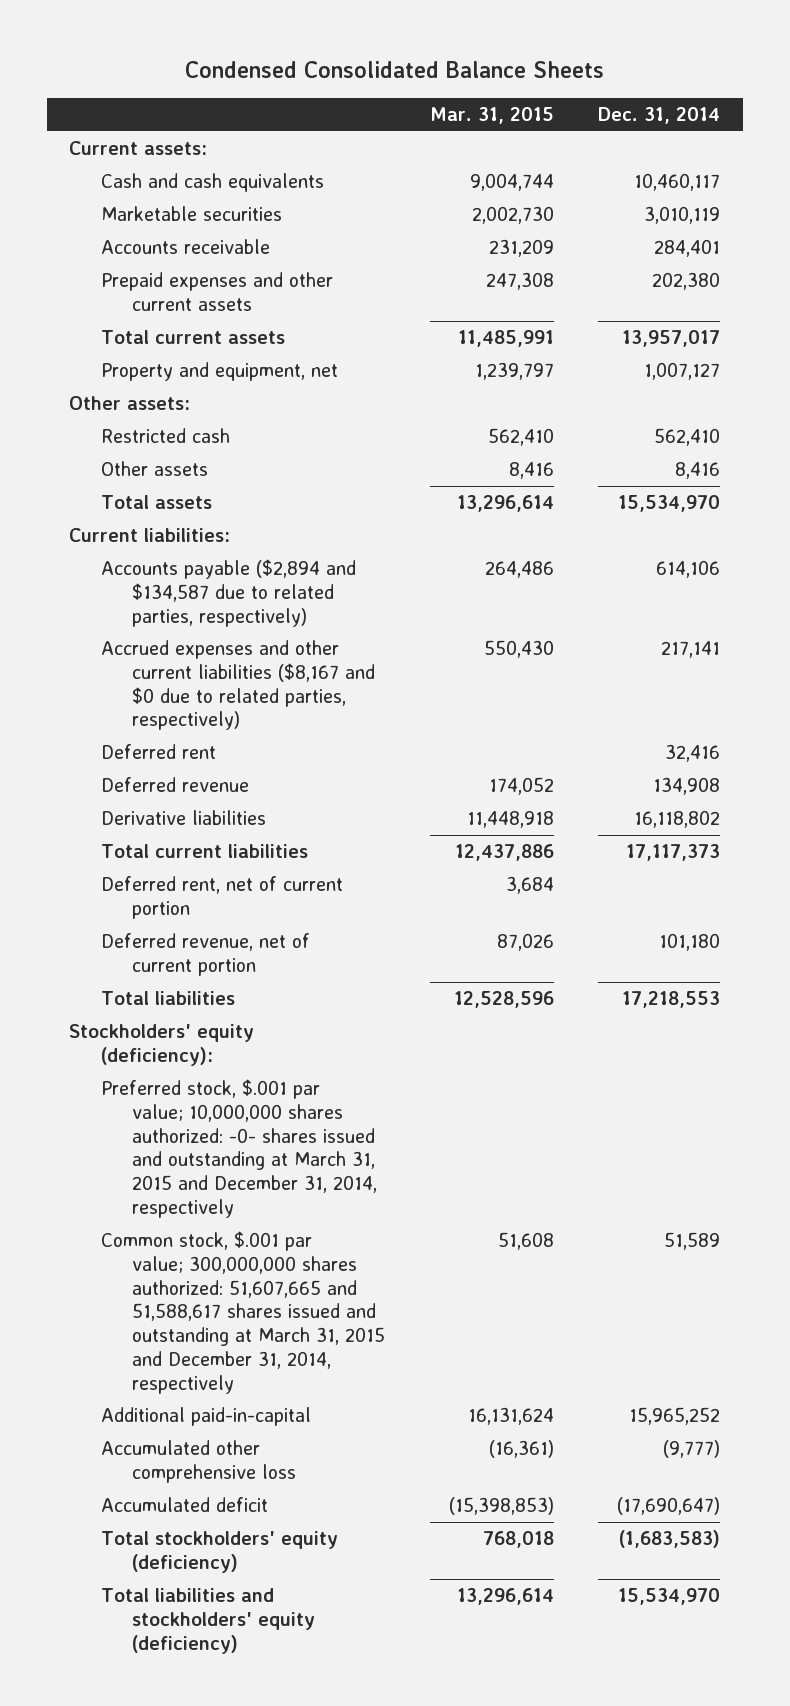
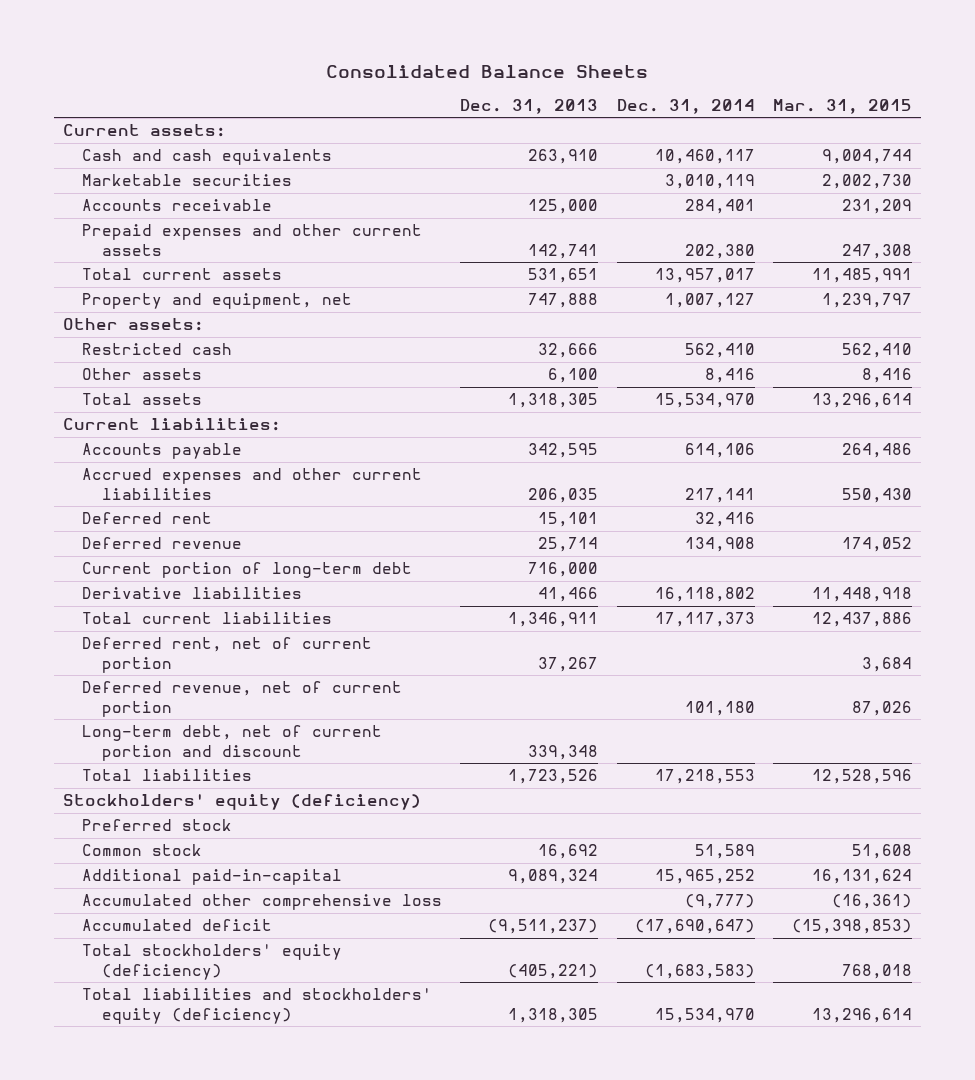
[184,60,604,78] Condensed Consolidated Balance Sheets -> [326,64,649,78] Consolidated Balance Sheets
none -> [460,99,599,115] Dec. 31, 2013
[100,559,356,627] Accounts payable ($2,894 and $134,587 due to related parties, respectively) -> [82,443,243,460] Accounts payable
[100,640,375,731] Accrued expenses and other current liabilities ($8,167 and $0 due to related parties, respectively) -> [82,468,423,500] Accrued expenses and other current liabilities
none -> [82,562,413,579] Current portion of long-term debt
none -> [82,725,383,761] Long-term debt, net of current portion and discount
[69,1024,255,1066] Stockholders' equity (deficiency): -> [62,794,421,811] Stockholders' equity (deficiency)
[100,1079,377,1218] Preferred stock, $.001 par value; 10,000,000 shares authorized: -0- shares issued and outstanding at March 31, 2015 and December 31, 2014, respectively -> [82,819,233,832] Preferred stock
[100,1231,385,1394] Common stock, $.001 par value; 300,000,000 shares authorized: 51,607,665 and 51,588,617 shares issued and outstanding at March 31, 2015 and December 31, 2014, respectively -> [82,844,203,857] Common stock

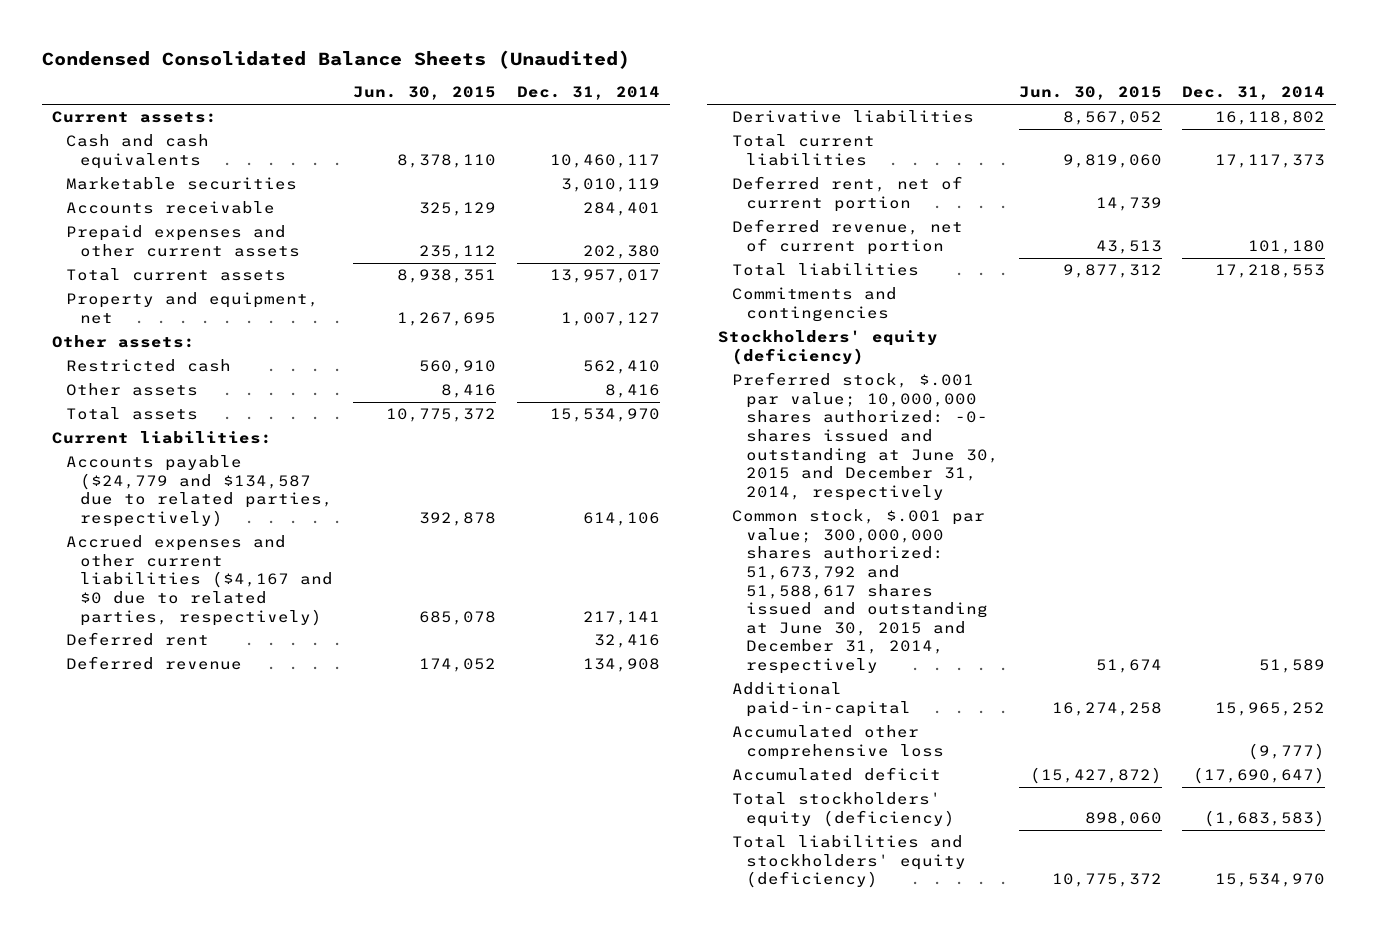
[326,64,649,78] Consolidated Balance Sheets -> [41,49,630,69] Condensed Consolidated Balance Sheets (Unaudited)
[460,99,599,115] Dec. 31, 2013 -> none
[772,99,912,115] Mar. 31, 2015 -> none
none -> [353,86,497,101] Jun. 30, 2015
[82,443,243,460] Accounts payable -> [65,455,333,528] Accounts payable ($24,779 and $134,587 due to related parties, respectively)
[82,468,423,500] Accrued expenses and other current liabilities -> [65,535,333,626] Accrued expenses and other current liabilities ($4,167 and $0 due to related parties, respectively)
[82,562,413,579] Current portion of long-term debt -> none
[82,725,383,761] Long-term debt, net of current portion and discount -> none
none -> [731,287,897,322] Commitments and contingencies
[82,819,233,832] Preferred stock -> [731,372,999,501] Preferred stock, $.001 par value; 10,000,000 shares authorized: -0- shares issued and outstanding at June 30, 2015 and December 31, 2014, respectively
[82,844,203,857] Common stock -> [731,509,988,675] Common stock, $.001 par value; 300,000,000 shares authorized: 51,673,792 and 51,588,617 shares issued and outstanding at June 30, 2015 and December 31, 2014, respectively

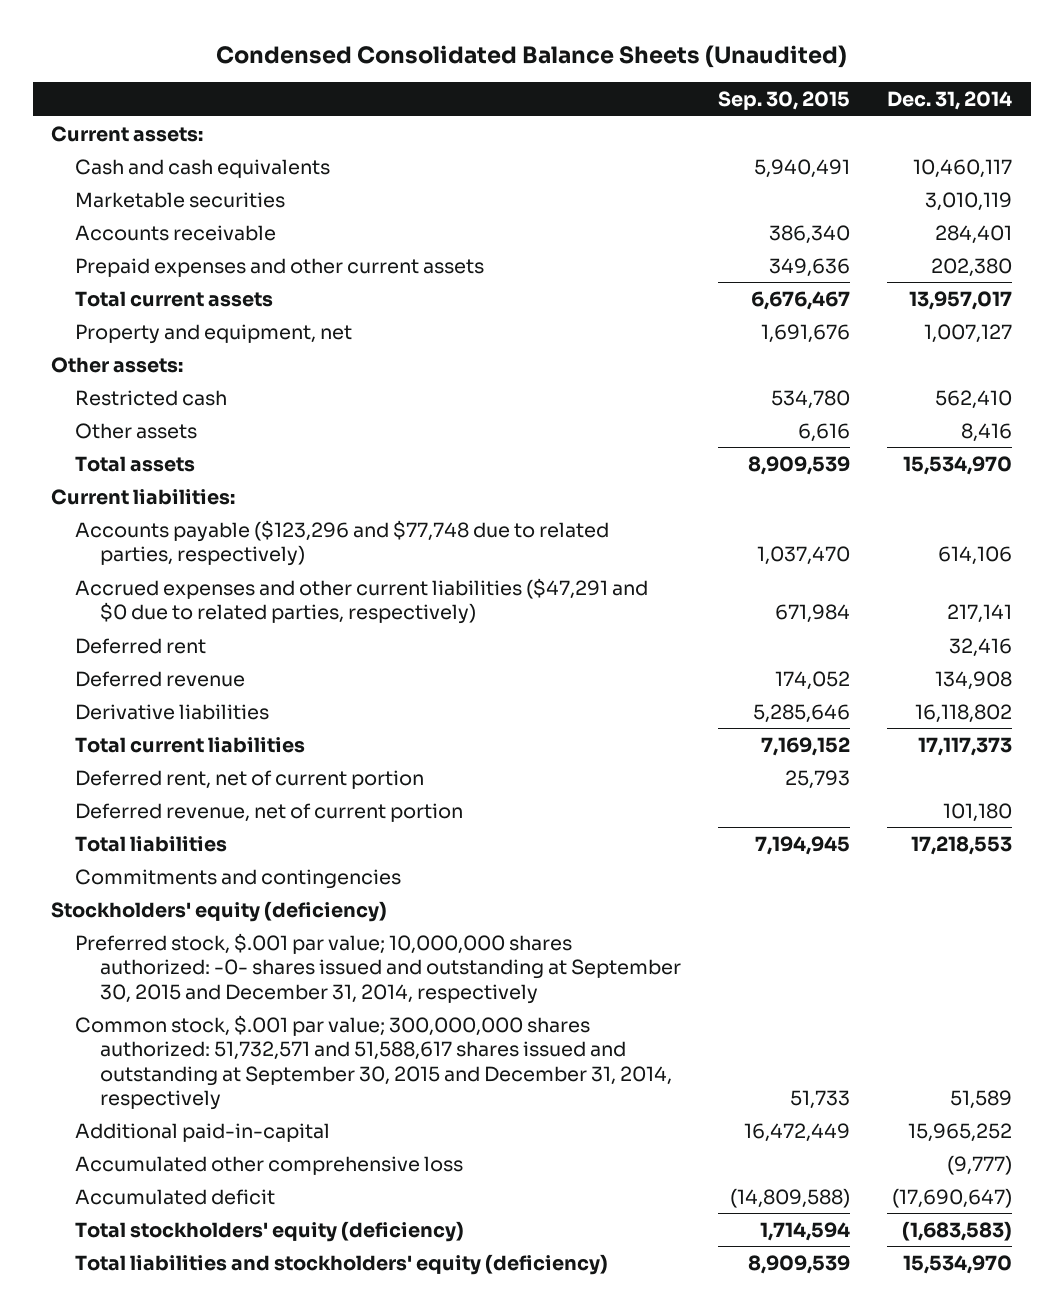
[353,86,497,101] Jun. 30, 2015 -> none
none -> [717,91,850,111] Sep. 30, 2015
[65,455,333,528] Accounts payable ($24,779 and $134,587 due to related parties, respectively) -> [75,519,610,567] Accounts payable ($123,296 and $77,748 due to related parties, respectively)
[65,535,333,626] Accrued expenses and other current liabilities ($4,167 and $0 due to related parties, respectively) -> [75,577,649,625] Accrued expenses and other current liabilities ($47,291 and $0 due to related parties, respectively)
[731,372,999,501] Preferred stock, $.001 par value; 10,000,000 shares authorized: -0- shares issued and outstanding at June 30, 2015 and December 31, 2014, respectively -> [75,932,681,1004] Preferred stock, $.001 par value; 10,000,000 shares authorized: -0- shares issued and outstanding at September 30, 2015 and December 31, 2014, respectively
[731,509,988,675] Common stock, $.001 par value; 300,000,000 shares authorized: 51,673,792 and 51,588,617 shares issued and outstanding at June 30, 2015 and December 31, 2014, respectively -> [75,1014,672,1110] Common stock, $.001 par value; 300,000,000 shares authorized: 51,732,571 and 51,588,617 shares issued and outstanding at September 30, 2015 and December 31, 2014, respectively

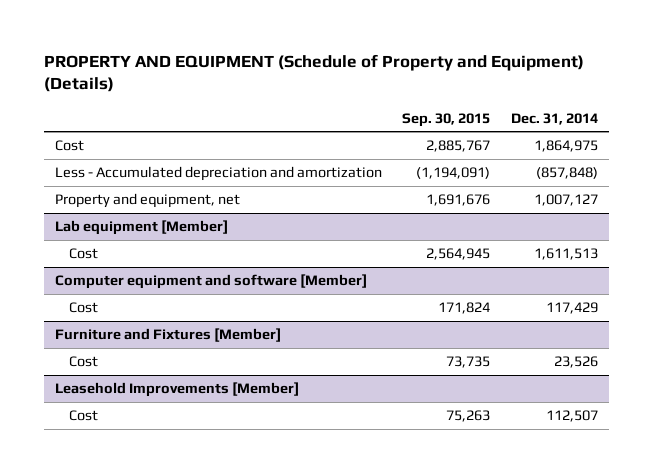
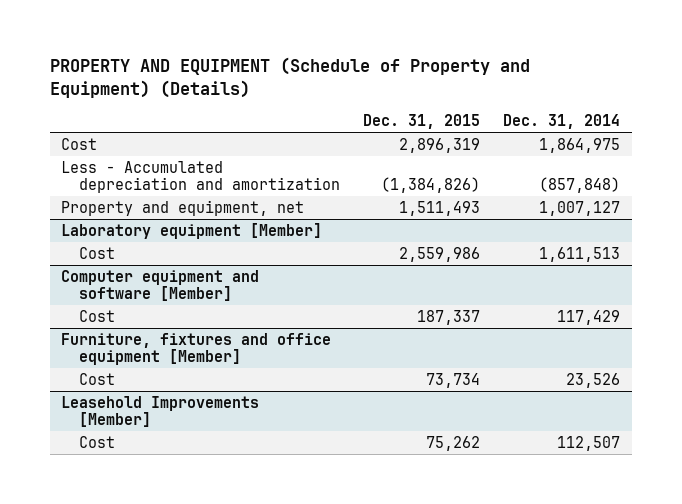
[402,112,491,127] Sep. 30, 2015 -> none
none -> [363,113,481,129] Dec. 31, 2015
[54,220,228,236] Lab equipment [Member] -> [61,222,323,239] Laboratory equipment [Member]
[54,328,281,343] Furniture and Fixtures [Member] -> [61,332,332,365] Furniture, fixtures and office equipment [Member]

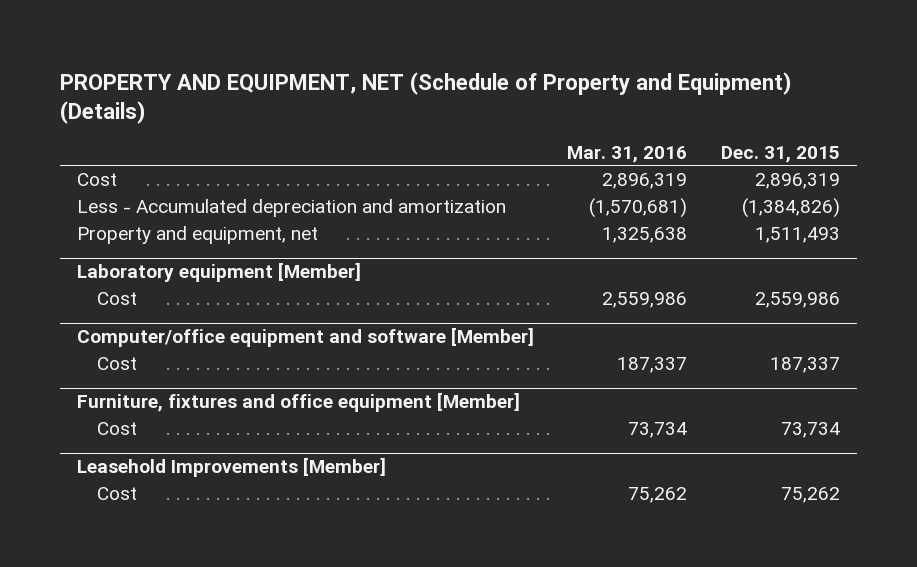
[49,57,530,98] PROPERTY AND EQUIPMENT (Schedule of Property and Equipment) (Details) -> [59,71,792,125] PROPERTY AND EQUIPMENT, NET (Schedule of Property and Equipment) (Details)
[503,113,621,129] Dec. 31, 2014 -> none
none -> [567,145,688,163] Mar. 31, 2016
[61,269,260,301] Computer equipment and software [Member] -> [76,327,534,348] Computer/office equipment and software [Member]

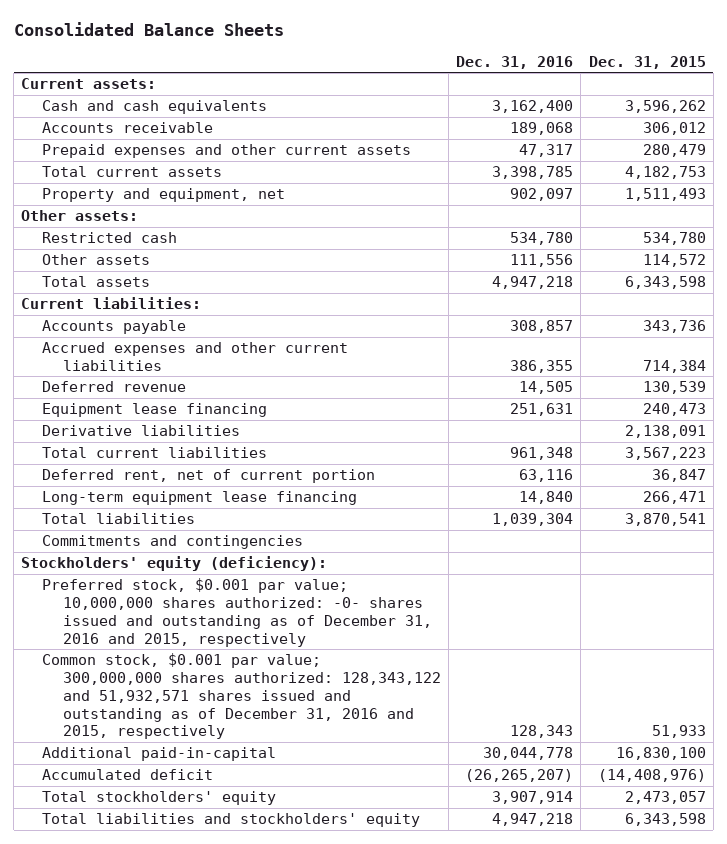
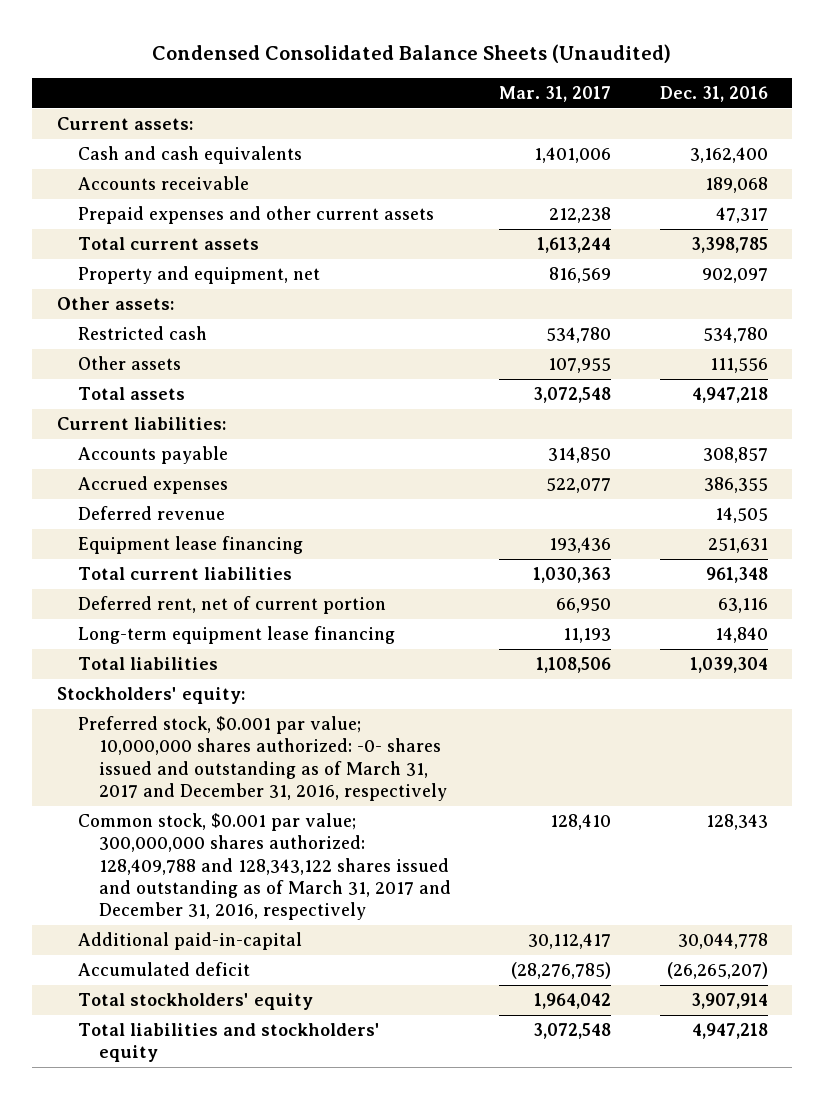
[13,22,284,37] Consolidated Balance Sheets -> [152,44,672,64] Condensed Consolidated Balance Sheets (Unaudited)
[588,55,706,69] Dec. 31, 2015 -> none
none -> [499,85,612,102] Mar. 31, 2017
[42,342,349,371] Accrued expenses and other current liabilities -> [77,476,228,495] Accrued expenses
[42,425,241,437] Derivative liabilities -> none
[42,535,304,550] Commitments and contingencies -> none
[21,556,328,572] Stockholders' equity (deficiency): -> [56,687,245,705] Stockholders' equity:
[42,578,433,647] Preferred stock, $0.001 par value; 10,000,000 shares authorized: -0- shares issued and outstanding as of December 31, 2016 and 2015, respectively -> [77,716,447,801] Preferred stock, $0.001 par value; 10,000,000 shares authorized: -0- shares issued and outstanding as of March 31, 2017 and December 31, 2016, respectively
[42,653,442,740] Common stock, $0.001 par value; 300,000,000 shares authorized: 128,343,122 and 51,932,571 shares issued and outstanding as of December 31, 2016 and 2015, respectively -> [77,813,451,921] Common stock, $0.001 par value; 300,000,000 shares authorized: 128,409,788 and 128,343,122 shares issued and outstanding as of March 31, 2017 and December 31, 2016, respectively

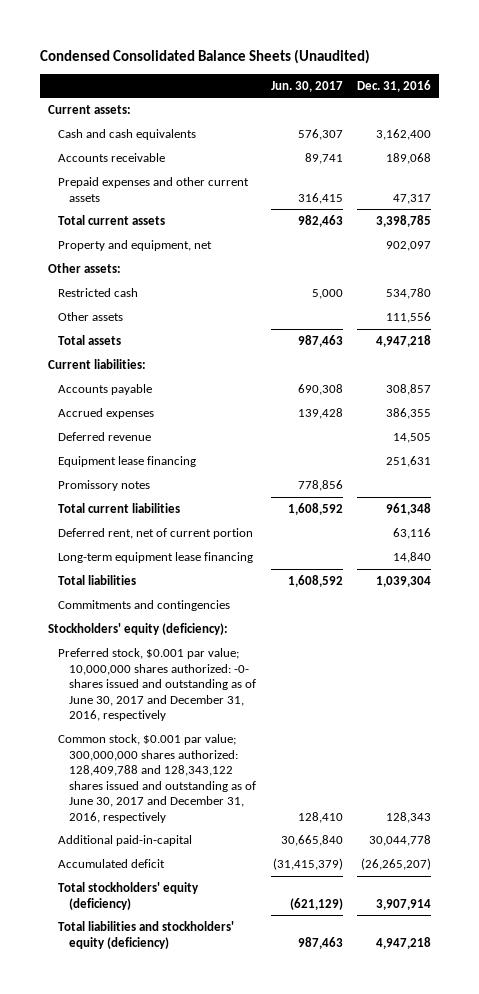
[499,85,612,102] Mar. 31, 2017 -> none
none -> [270,80,343,92] Jun. 30, 2017
none -> [58,480,151,492] Promissory notes
none -> [58,600,231,612] Commitments and contingencies
[56,687,245,705] Stockholders' equity: -> [47,623,228,636] Stockholders' equity (deficiency):
[77,716,447,801] Preferred stock, $0.001 par value; 10,000,000 shares authorized: -0- shares issued and outstanding as of March 31, 2017 and December 31, 2016, respectively -> [58,648,256,722] Preferred stock, $0.001 par value; 10,000,000 shares authorized: -0- shares issued and outstanding as of June 30, 2017 and December 31, 2016, respectively
[77,813,451,921] Common stock, $0.001 par value; 300,000,000 shares authorized: 128,409,788 and 128,343,122 shares issued and outstanding as of March 31, 2017 and December 31, 2016, respectively -> [58,734,256,823] Common stock, $0.001 par value; 300,000,000 shares authorized: 128,409,788 and 128,343,122 shares issued and outstanding as of June 30, 2017 and December 31, 2016, respectively
[77,993,313,1011] Total stockholders' equity -> [58,882,200,910] Total stockholders' equity (deficiency)
[77,1023,380,1063] Total liabilities and stockholders' equity -> [58,921,235,949] Total liabilities and stockholders' equity (deficiency)

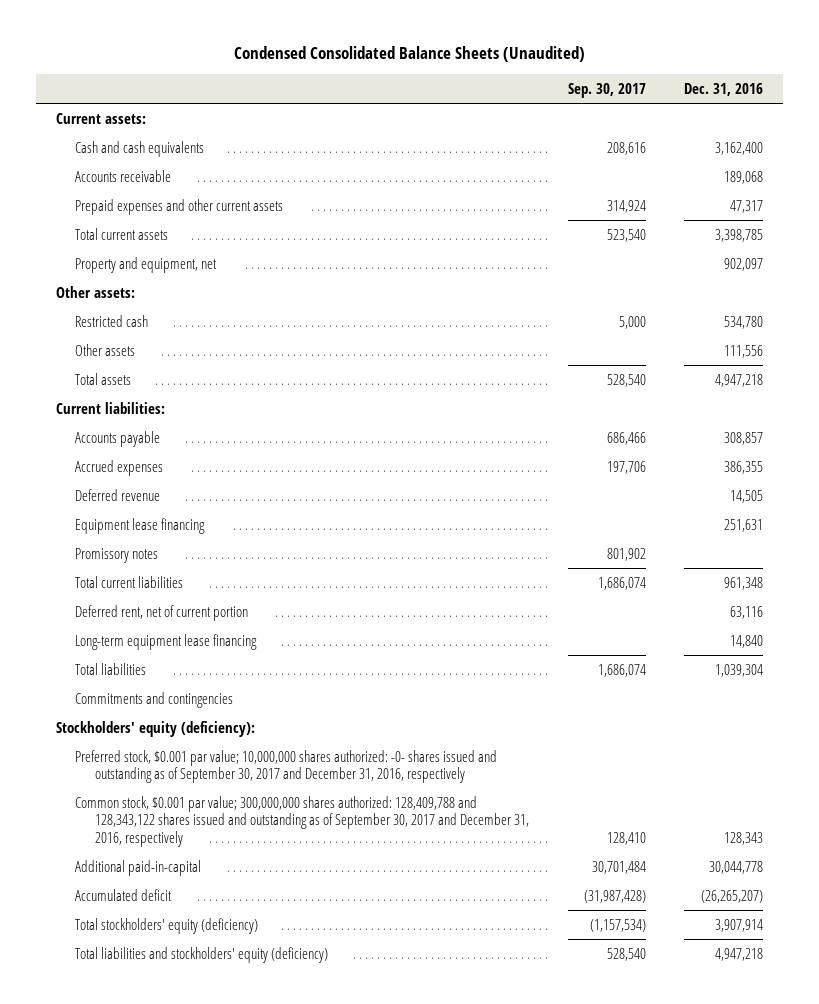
[270,80,343,92] Jun. 30, 2017 -> none
none -> [567,83,646,99] Sep. 30, 2017
[58,648,256,722] Preferred stock, $0.001 par value; 10,000,000 shares authorized: -0- shares issued and outstanding as of June 30, 2017 and December 31, 2016, respectively -> [75,749,498,784] Preferred stock, $0.001 par value; 10,000,000 shares authorized: -0- shares issued and outstanding as of September 30, 2017 and December 31, 2016, respectively
[58,734,256,823] Common stock, $0.001 par value; 300,000,000 shares authorized: 128,409,788 and 128,343,122 shares issued and outstanding as of June 30, 2017 and December 31, 2016, respectively -> [75,795,529,847] Common stock, $0.001 par value; 300,000,000 shares authorized: 128,409,788 and 128,343,122 shares issued and outstanding as of September 30, 2017 and December 31, 2016, respectively

